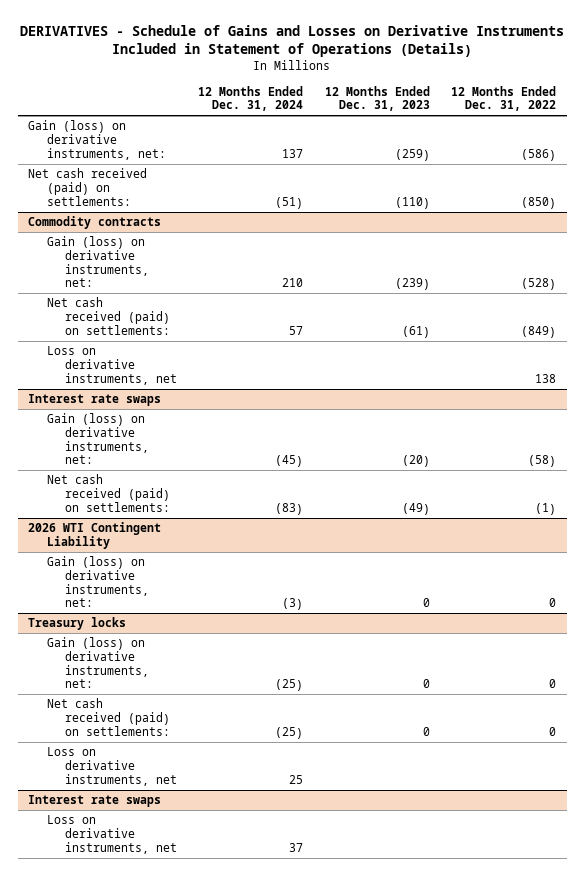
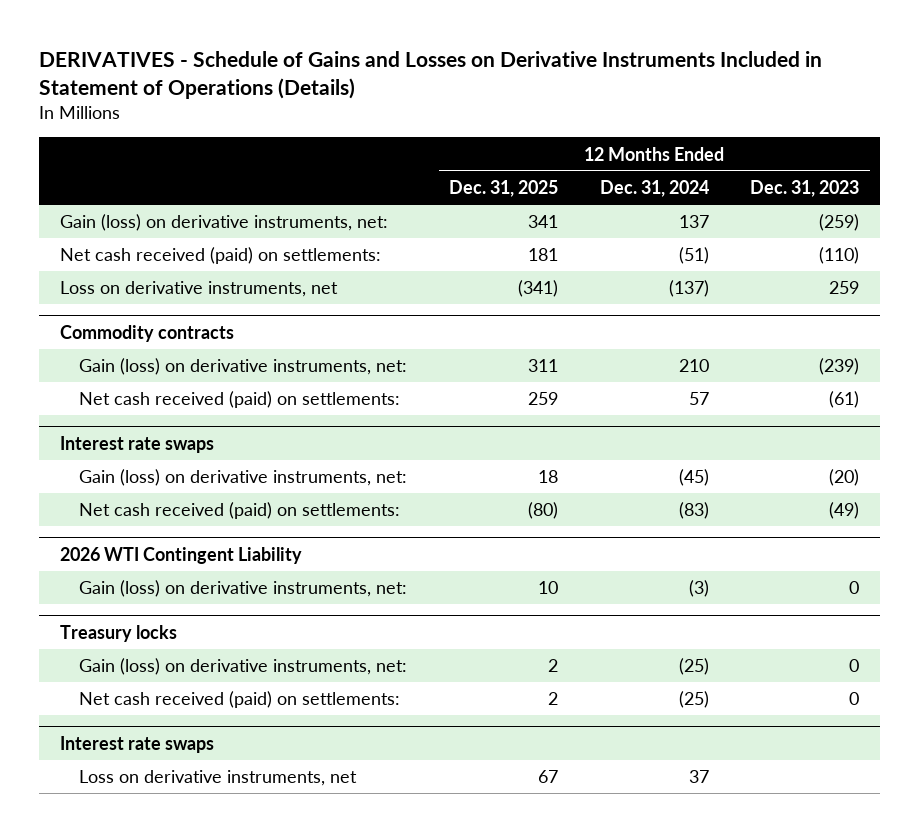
[450,85,556,112] 12 Months Ended Dec. 31, 2022 -> none
none -> [448,180,558,198] Dec. 31, 2025
none -> [60,281,339,298] Loss on derivative instruments, net
[46,346,178,385] Loss on derivative instruments, net -> none
[46,747,178,786] Loss on derivative instruments, net -> none

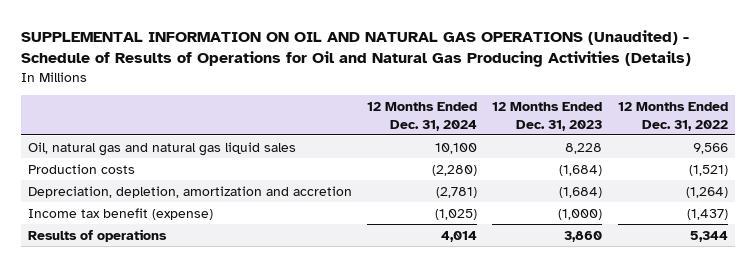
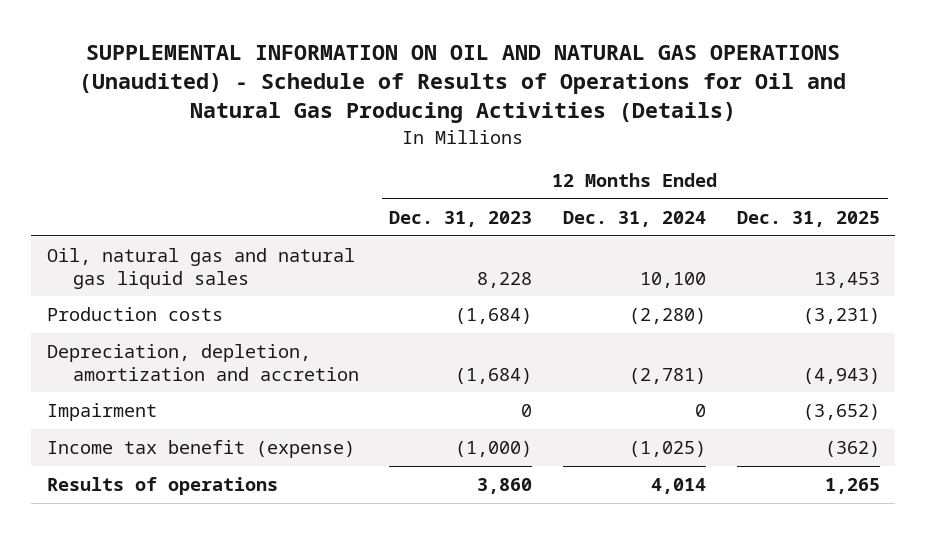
[617,101,728,131] 12 Months Ended Dec. 31, 2022 -> none
none -> [736,211,880,228] Dec. 31, 2025
none -> [46,403,157,422] Impairment

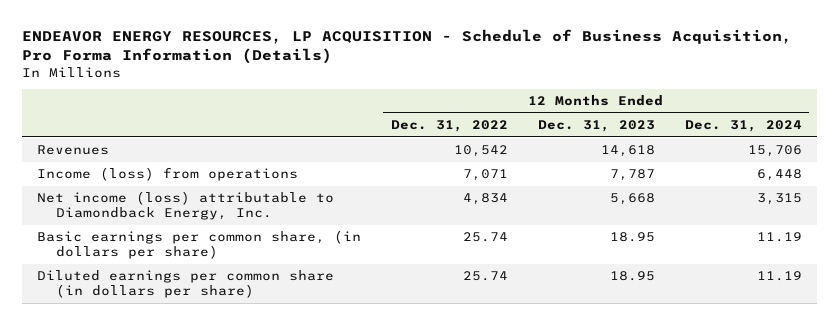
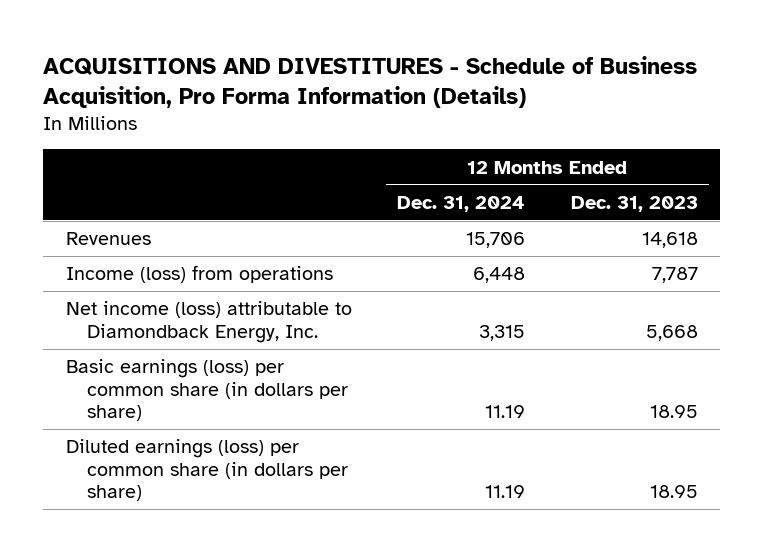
[21,28,792,64] ENDEAVOR ENERGY RESOURCES, LP ACQUISITION - Schedule of Business Acquisition, Pro Forma Information (Details) -> [43,55,698,108] ACQUISITIONS AND DIVESTITURES - Schedule of Business Acquisition, Pro Forma Information (Details)
[390,120,508,133] Dec. 31, 2022 -> none
[36,230,361,260] Basic earnings per common share, (in dollars per share) -> [65,359,349,422] Basic earnings (loss) per common share (in dollars per share)
[36,270,334,299] Diluted earnings per common share (in dollars per share) -> [65,439,349,502] Diluted earnings (loss) per common share (in dollars per share)

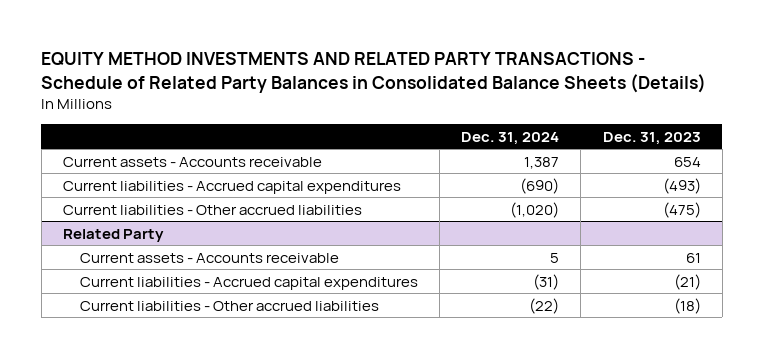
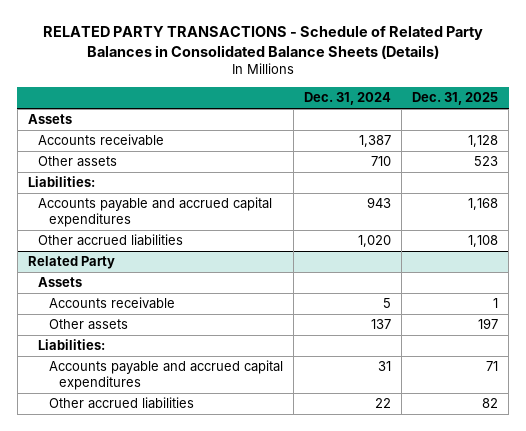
[41,51,707,93] EQUITY METHOD INVESTMENTS AND RELATED PARTY TRANSACTIONS - Schedule of Related Party Balances in Consolidated Balance Sheets (Details) -> [42,25,483,59] RELATED PARTY TRANSACTIONS - Schedule of Related Party Balances in Consolidated Balance Sheets (Details)
[602,131,701,145] Dec. 31, 2023 -> none
none -> [412,92,499,106] Dec. 31, 2025
[63,180,402,194] Current liabilities - Accrued capital expenditures -> none
none -> [27,114,72,125] Assets
[63,156,323,167] Current assets - Accounts receivable -> [38,134,165,147] Accounts receivable
none -> [38,156,118,168] Other assets
none -> [27,176,95,188] Liabilities:
none -> [38,197,273,228] Accounts payable and accrued capital expenditures
[63,204,363,215] Current liabilities - Other accrued liabilities -> [38,234,184,247] Other accrued liabilities
[510,201,560,218] (1,020) -> [358,235,392,248] 1,020
[79,276,418,290] Current liabilities - Accrued capital expenditures -> none
none -> [38,277,83,288] Assets
[79,252,339,263] Current assets - Accounts receivable -> [48,297,175,310] Accounts receivable
none -> [48,319,128,331] Other assets
none -> [38,339,106,351] Liabilities:
none -> [48,360,283,391] Accounts payable and accrued capital expenditures
[79,300,379,311] Current liabilities - Other accrued liabilities -> [48,397,194,410] Other accrued liabilities
[529,297,560,314] (22) -> [375,398,392,409] 22

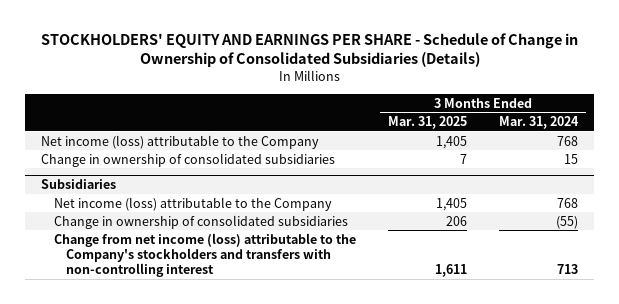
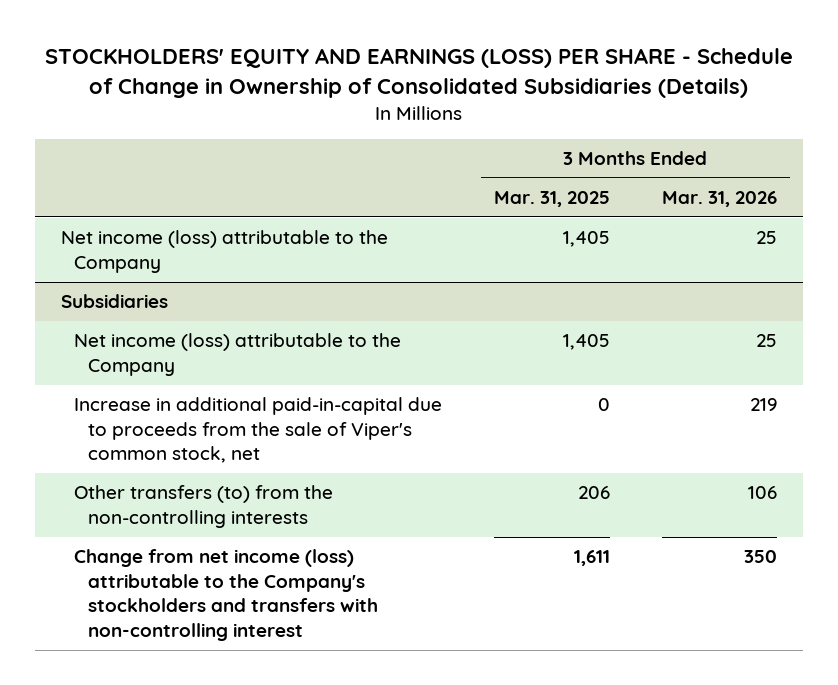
[40,32,578,68] STOCKHOLDERS' EQUITY AND EARNINGS PER SHARE - Schedule of Change in Ownership of Consolidated Subsidiaries (Details) -> [44,48,793,98] STOCKHOLDERS' EQUITY AND EARNINGS (LOSS) PER SHARE - Schedule of Change in Ownership of Consolidated Subsidiaries (Details)
[498,116,579,130] Mar. 31, 2024 -> none
none -> [661,190,777,207] Mar. 31, 2026
[41,152,336,167] Change in ownership of consolidated subsidiaries -> none
[53,214,348,229] Change in ownership of consolidated subsidiaries -> none
none -> [74,397,443,464] Increase in additional paid-in-capital due to proceeds from the sale of Viper's common stock, net
none -> [74,485,334,528] Other transfers (to) from the non-controlling interests

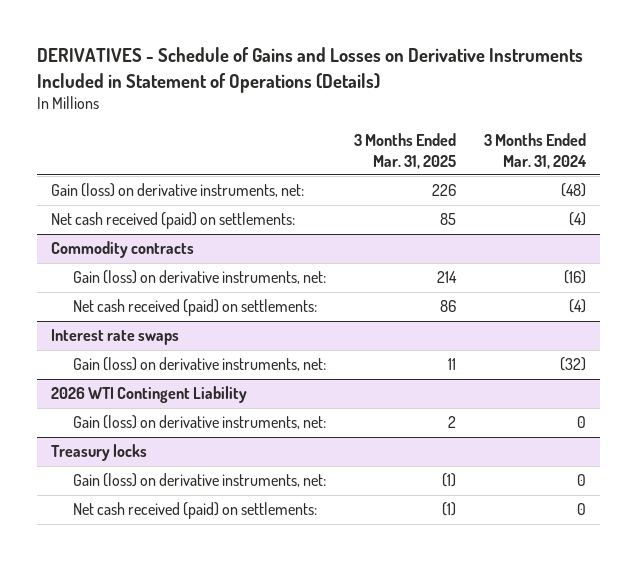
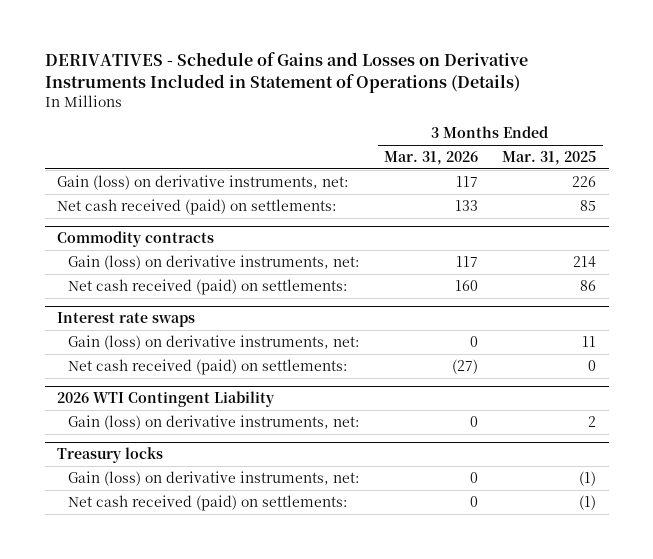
[483,132,587,169] 3 Months Ended Mar. 31, 2024 -> none
none -> [384,150,479,165] Mar. 31, 2026
none -> [67,358,348,375] Net cash received (paid) on settlements:

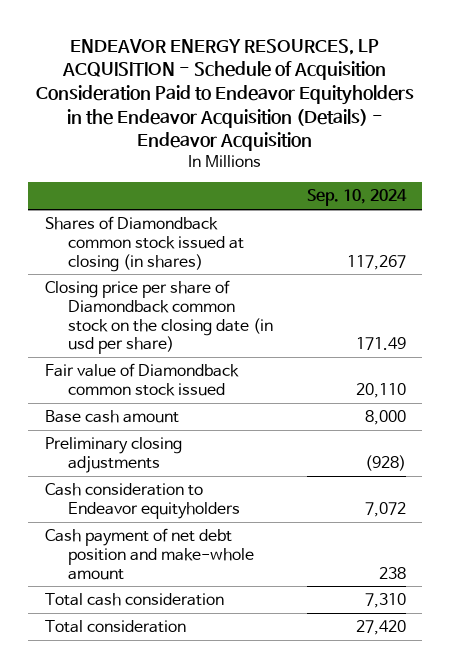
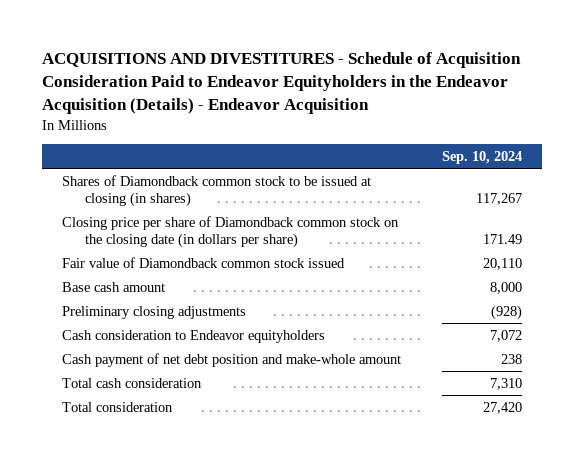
[36,38,415,152] ENDEAVOR ENERGY RESOURCES, LP ACQUISITION - Schedule of Acquisition Consideration Paid to Endeavor Equityholders in the Endeavor Acquisition (Details) - Endeavor Acquisition -> [41,52,521,114] ACQUISITIONS AND DIVESTITURES - Schedule of Acquisition Consideration Paid to Endeavor Equityholders in the Endeavor Acquisition (Details) - Endeavor Acquisition
[44,215,244,272] Shares of Diamondback common stock issued at closing (in shares) -> [62,174,372,208] Shares of Diamondback common stock to be issued at closing (in shares)
[44,279,273,355] Closing price per share of Diamondback common stock on the closing date (in usd per share) -> [62,215,400,249] Closing price per share of Diamondback common stock on the closing date (in dollars per share)

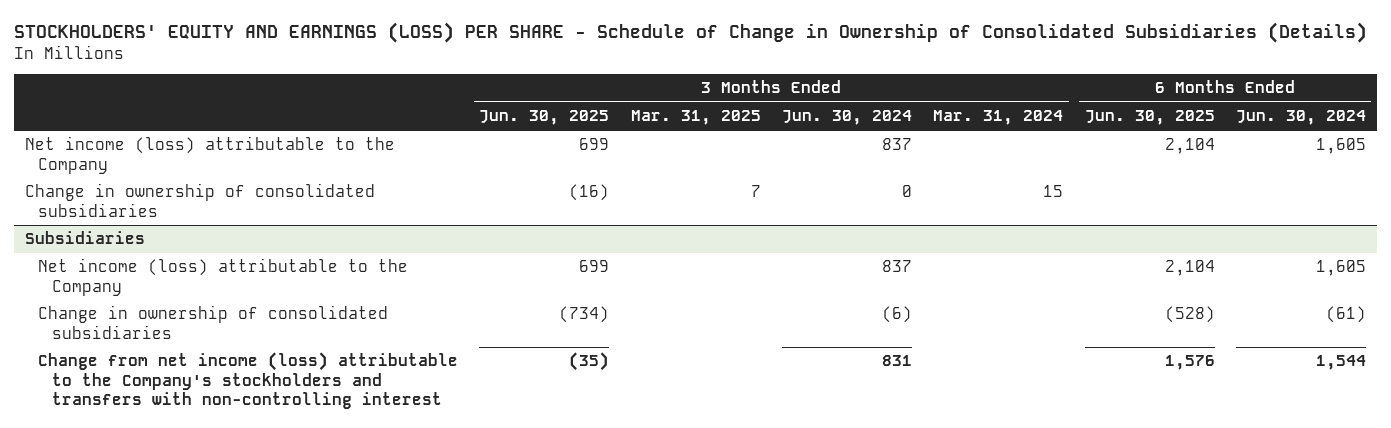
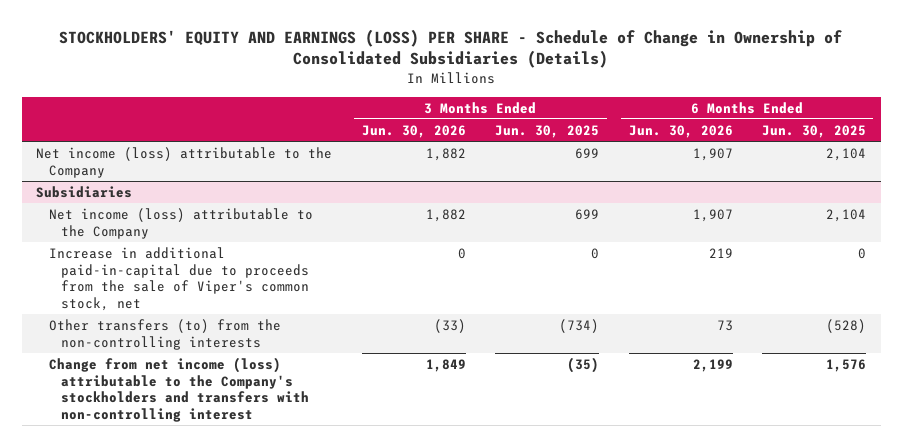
[630,110,761,126] Mar. 31, 2025 -> none
[782,110,913,126] Jun. 30, 2024 -> none
[933,110,1064,126] Mar. 31, 2024 -> none
[1235,110,1366,126] Jun. 30, 2024 -> none
none -> [361,124,466,138] Jun. 30, 2026
none -> [628,124,733,138] Jun. 30, 2026
[24,183,375,217] Change in ownership of consolidated subsidiaries -> none
none -> [48,246,309,312] Increase in additional paid-in-capital due to proceeds from the sale of Viper's common stock, net
[38,305,389,339] Change in ownership of consolidated subsidiaries -> [48,318,281,350] Other transfers (to) from the non-controlling interests

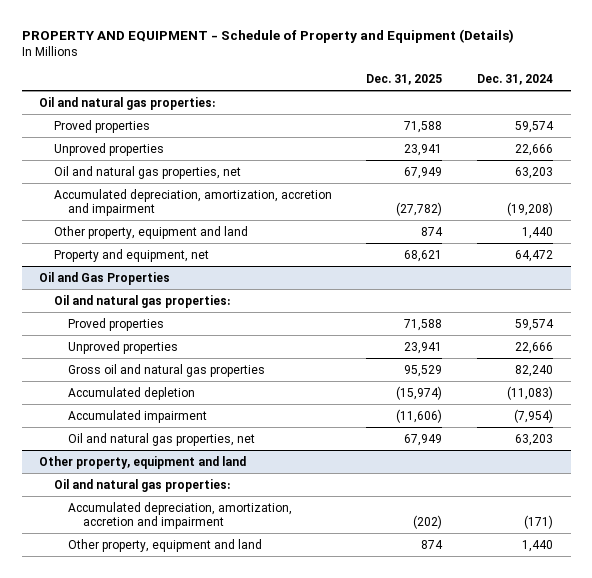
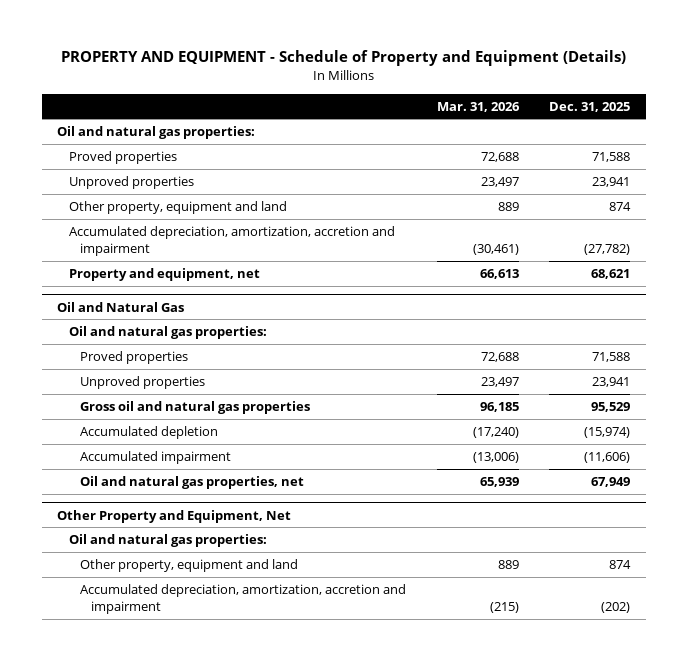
[477,74,554,86] Dec. 31, 2024 -> none
none -> [436,101,520,112] Mar. 31, 2026
[53,165,241,179] Oil and natural gas properties, net -> none
[53,188,332,216] Accumulated depreciation, amortization, accretion and impairment -> [68,226,395,257] Accumulated depreciation, amortization, accretion and impairment
[39,271,171,285] Oil and Gas Properties -> [57,301,185,312] Oil and Natural Gas
[39,455,247,469] Other property, equipment and land -> [57,509,292,523] Other Property and Equipment, Net
[68,501,293,529] Accumulated depreciation, amortization, accretion and impairment -> none
none -> [79,584,406,615] Accumulated depreciation, amortization, accretion and impairment

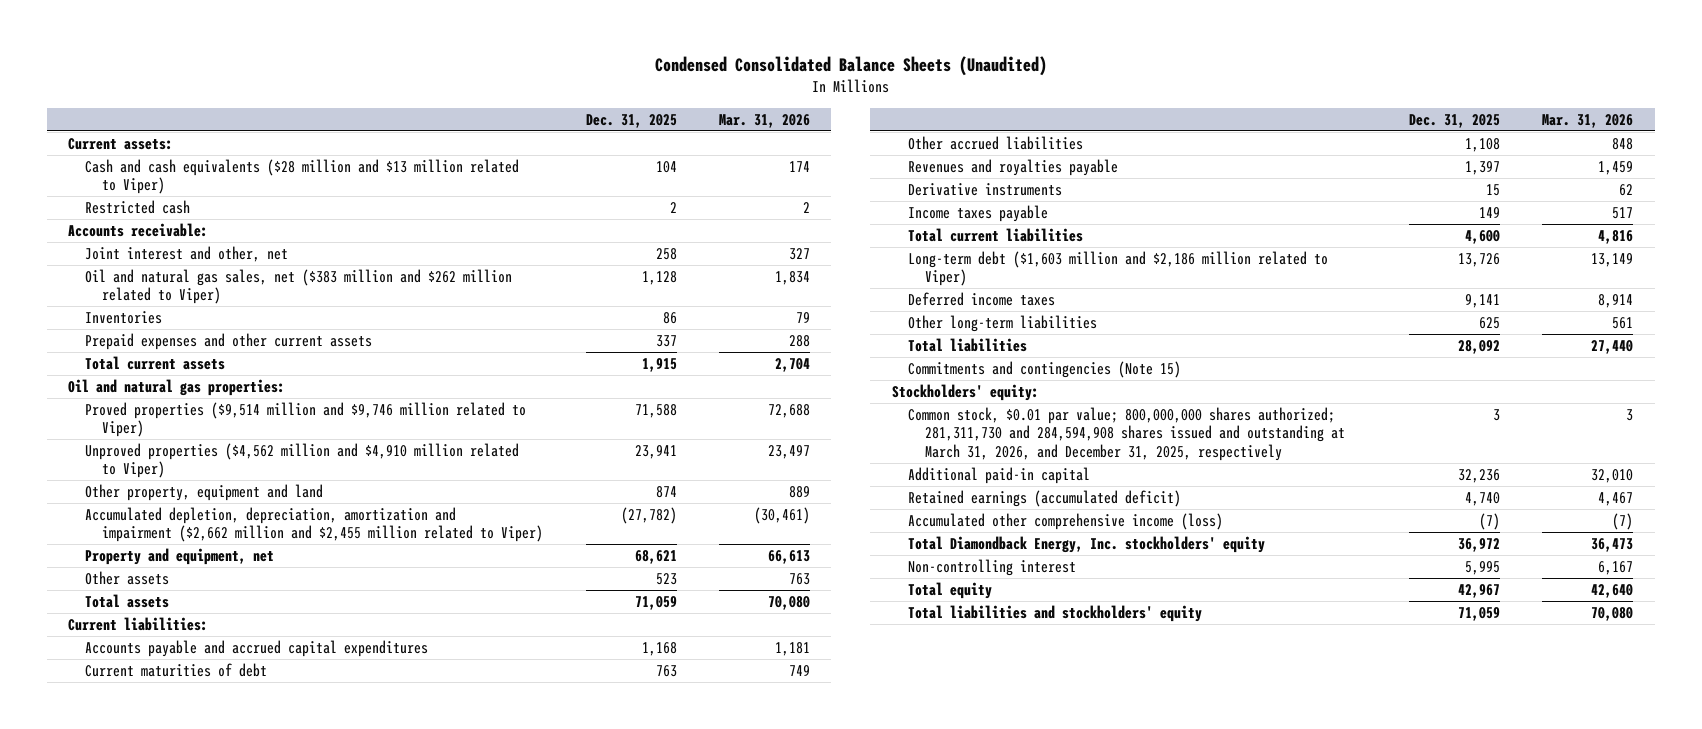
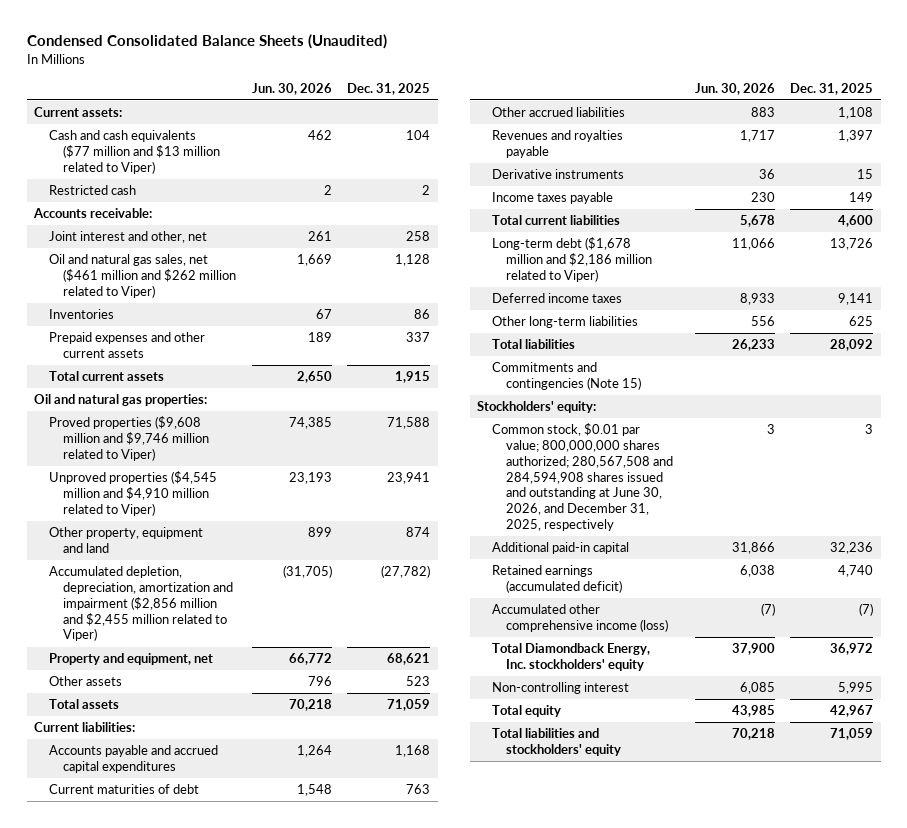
[719,113,811,128] Mar. 31, 2026 -> none
none -> [251,82,332,95] Jun. 30, 2026
[85,158,520,195] Cash and cash equivalents ($28 million and $13 million related to Viper) -> [48,130,221,174] Cash and cash equivalents ($77 million and $13 million related to Viper)
[85,268,513,305] Oil and natural gas sales, net ($383 million and $262 million related to Viper) -> [48,254,237,298] Oil and natural gas sales, net ($461 million and $262 million related to Viper)
[85,401,527,438] Proved properties ($9,514 million and $9,746 million related to Viper) -> [48,416,210,461] Proved properties ($9,608 million and $9,746 million related to Viper)
[85,442,520,479] Unproved properties ($4,562 million and $4,910 million related to Viper) -> [48,471,217,516] Unproved properties ($4,545 million and $4,910 million related to Viper)
[85,506,544,543] Accumulated depletion, depreciation, amortization and impairment ($2,662 million and $2,455 million related to Viper) -> [48,566,234,642] Accumulated depletion, depreciation, amortization and impairment ($2,856 million and $2,455 million related to Viper)
[908,250,1329,287] Long-term debt ($1,603 million and $2,186 million related to Viper) -> [491,237,653,282] Long-term debt ($1,678 million and $2,186 million related to Viper)
[908,406,1346,461] Common stock, $0.01 par value; 800,000,000 shares authorized; 281,311,730 and 284,594,908 shares issued and outstanding at March 31, 2026, and December 31, 2025, respectively -> [491,423,674,531] Common stock, $0.01 par value; 800,000,000 shares authorized; 280,567,508 and 284,594,908 shares issued and outstanding at June 30, 2026, and December 31, 2025, respectively

